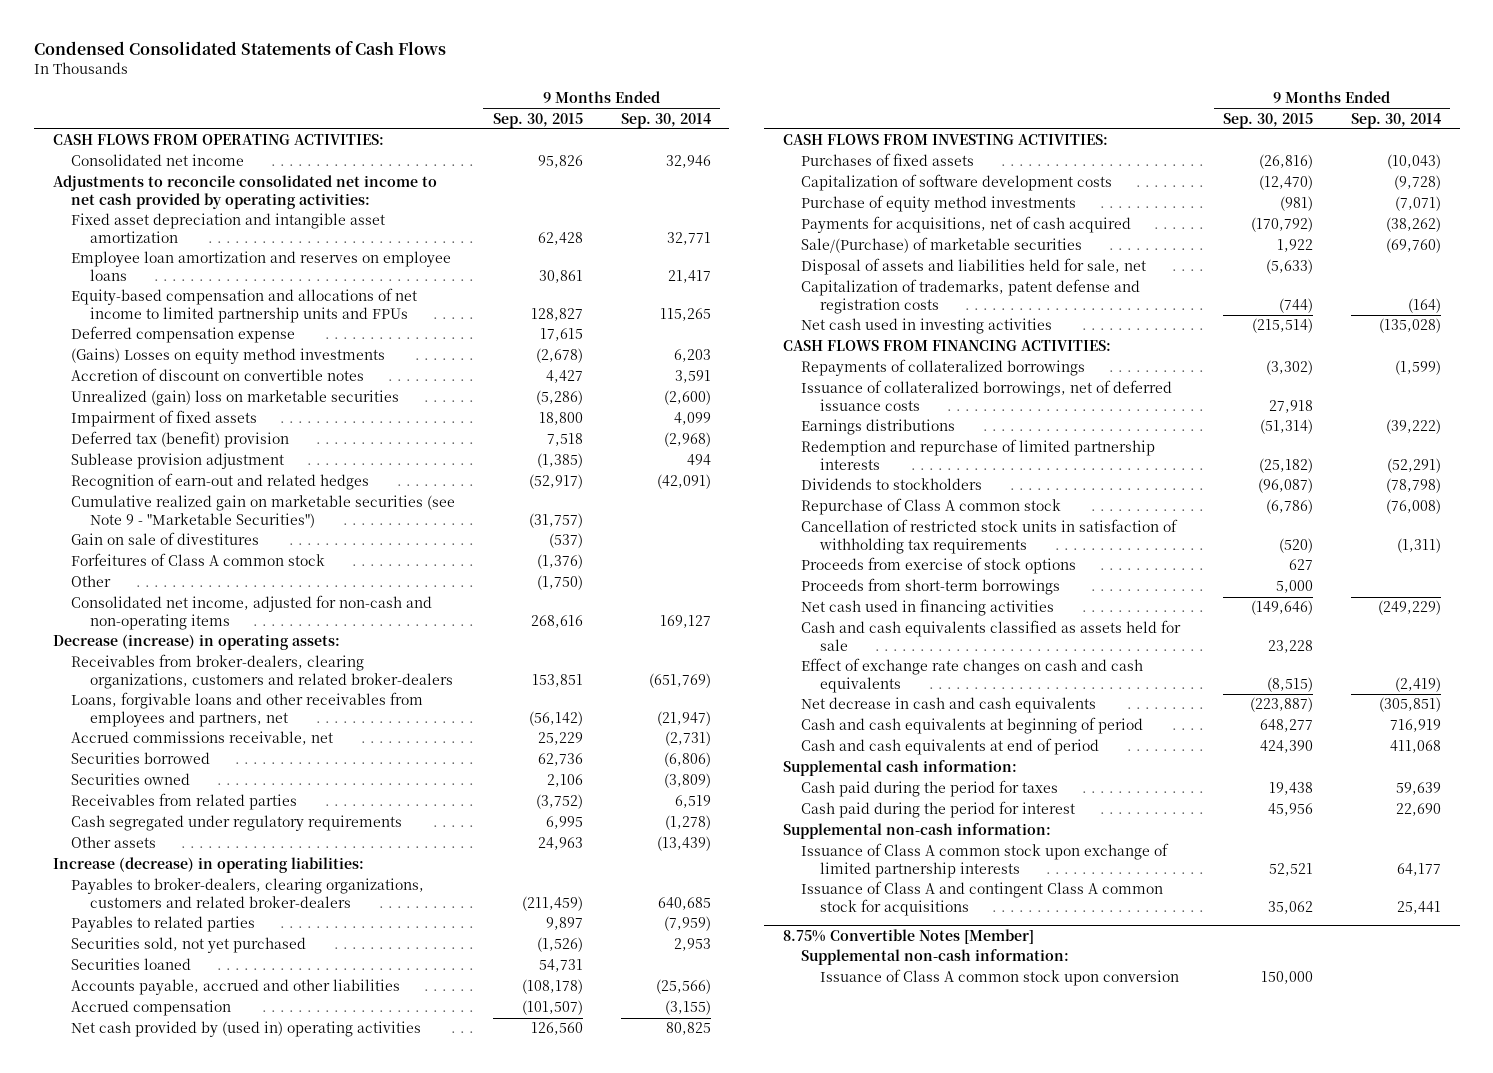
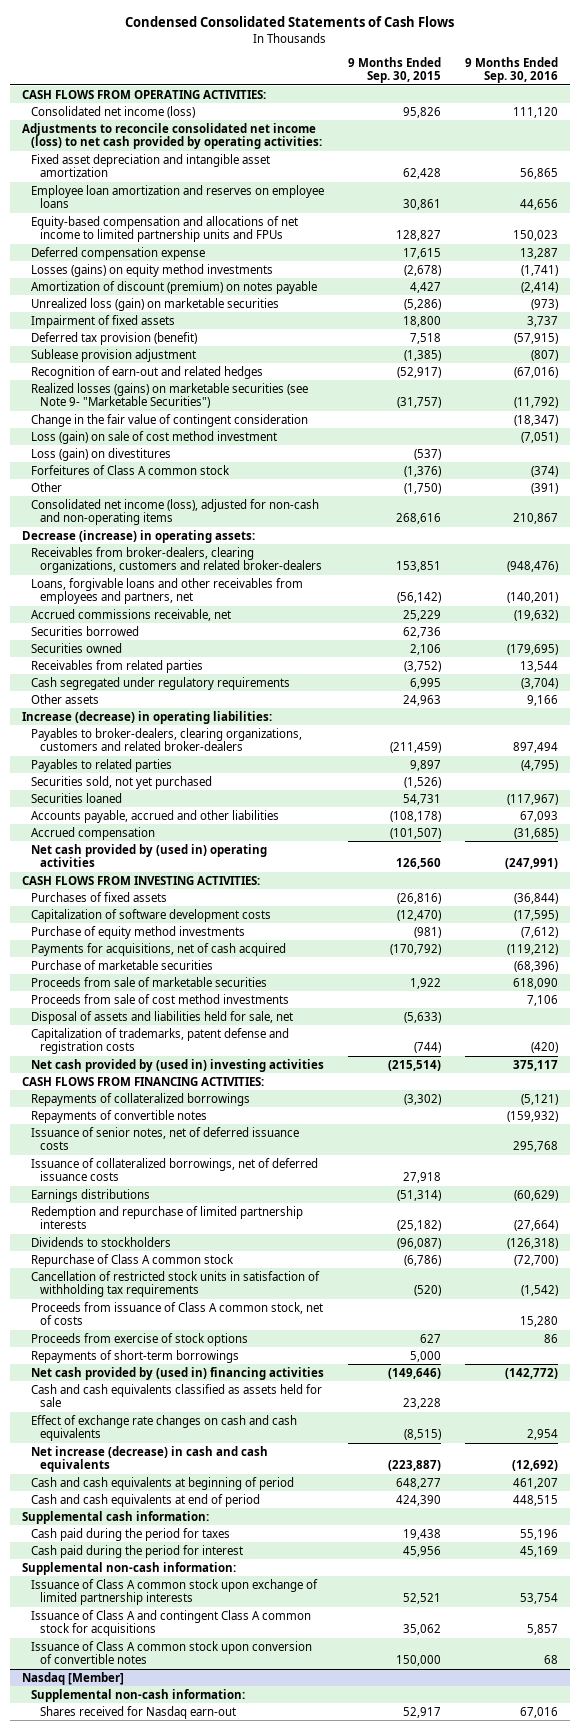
[620,112,711,128] Sep. 30, 2014 -> none
none -> [464,56,558,84] 9 Months Ended Sep. 30, 2016
[71,154,245,167] Consolidated net income -> [30,105,195,118] Consolidated net income (loss)
[52,175,437,209] Adjustments to reconcile consolidated net income to net cash provided by operating activities: -> [21,122,322,149] Adjustments to reconcile consolidated net income (loss) to net cash provided by operating activities:
[71,348,386,365] (Gains) Losses on equity method investments -> [30,263,273,277] Losses (gains) on equity method investments
[71,368,365,382] Accretion of discount on convertible notes -> [30,280,317,294] Amortization of discount (premium) on notes payable
[71,390,400,407] Unrealized (gain) loss on marketable securities -> [30,297,279,311] Unrealized loss (gain) on marketable securities
[71,431,290,449] Deferred tax (benefit) provision -> [30,331,197,345] Deferred tax provision (benefit)
[71,495,456,528] Cumulative realized gain on marketable securities (see Note 9 - "Marketable Securities") -> [30,382,308,408] Realized losses (gains) on marketable securities (see Note 9- "Marketable Securities")
none -> [30,413,308,427] Change in the fair value of contingent consideration
none -> [30,430,277,444] Loss (gain) on sale of cost method investment
[71,532,260,546] Gain on sale of divestitures -> [30,447,171,461] Loss (gain) on divestitures
[71,595,433,630] Consolidated net income, adjusted for non-cash and non-operating items -> [30,498,319,525] Consolidated net income (loss), adjusted for non-cash and non-operating items
none -> [30,959,213,970] Purchase of marketable securities
[801,237,1083,254] Sale/(Purchase) of marketable securities -> [30,976,267,987] Proceeds from sale of marketable securities
none -> [30,993,289,1004] Proceeds from sale of cost method investments
[801,318,1053,335] Net cash used in investing activities -> [30,1058,324,1072] Net cash provided by (used in) investing activities
none -> [30,1109,207,1123] Repayments of convertible notes
none -> [30,1126,299,1150] Issuance of senior notes, net of deferred issuance costs
none -> [30,1301,323,1325] Proceeds from issuance of Class A common stock, net of costs
[801,578,1061,596] Proceeds from short-term borrowings -> none
none -> [30,1349,239,1363] Repayments of short-term borrowings
[801,599,1055,617] Net cash used in financing activities -> [30,1366,324,1380] Net cash provided by (used in) financing activities
[801,697,1097,714] Net decrease in cash and cash equivalents -> [30,1445,268,1472] Net increase (decrease) in cash and cash equivalents
[782,928,1034,944] 8.75% Convertible Notes [Member] -> none
none -> [30,1640,312,1664] Issuance of Class A common stock upon conversion of convertible notes
none -> [21,1671,124,1685] Nasdaq [Member]
[819,969,1179,987] Issuance of Class A common stock upon conversion -> none
none -> [40,1705,237,1719] Shares received for Nasdaq earn-out

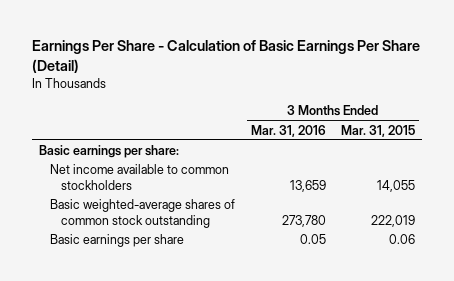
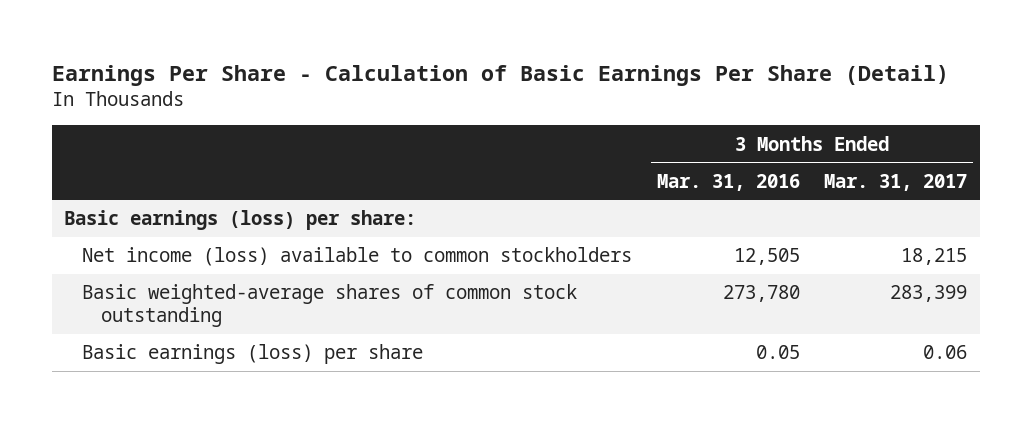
[340,124,415,137] Mar. 31, 2015 -> none
none -> [824,173,968,191] Mar. 31, 2017
[39,145,180,159] Basic earnings per share: -> [63,210,416,231] Basic earnings (loss) per share:
[50,164,230,191] Net income available to common stockholders -> [82,247,633,267] Net income (loss) available to common stockholders
[289,180,326,193] 13,659 -> [733,248,800,266] 12,505
[50,234,185,248] Basic earnings per share -> [82,344,424,365] Basic earnings (loss) per share

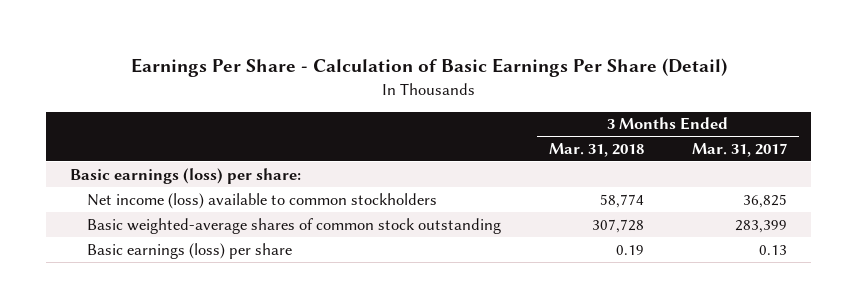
[656,173,800,191] Mar. 31, 2016 -> none
none -> [548,142,644,157] Mar. 31, 2018
[901,248,968,266] 18,215 -> [742,193,787,208] 36,825
[923,345,968,360] 0.06 -> [758,244,787,255] 0.13

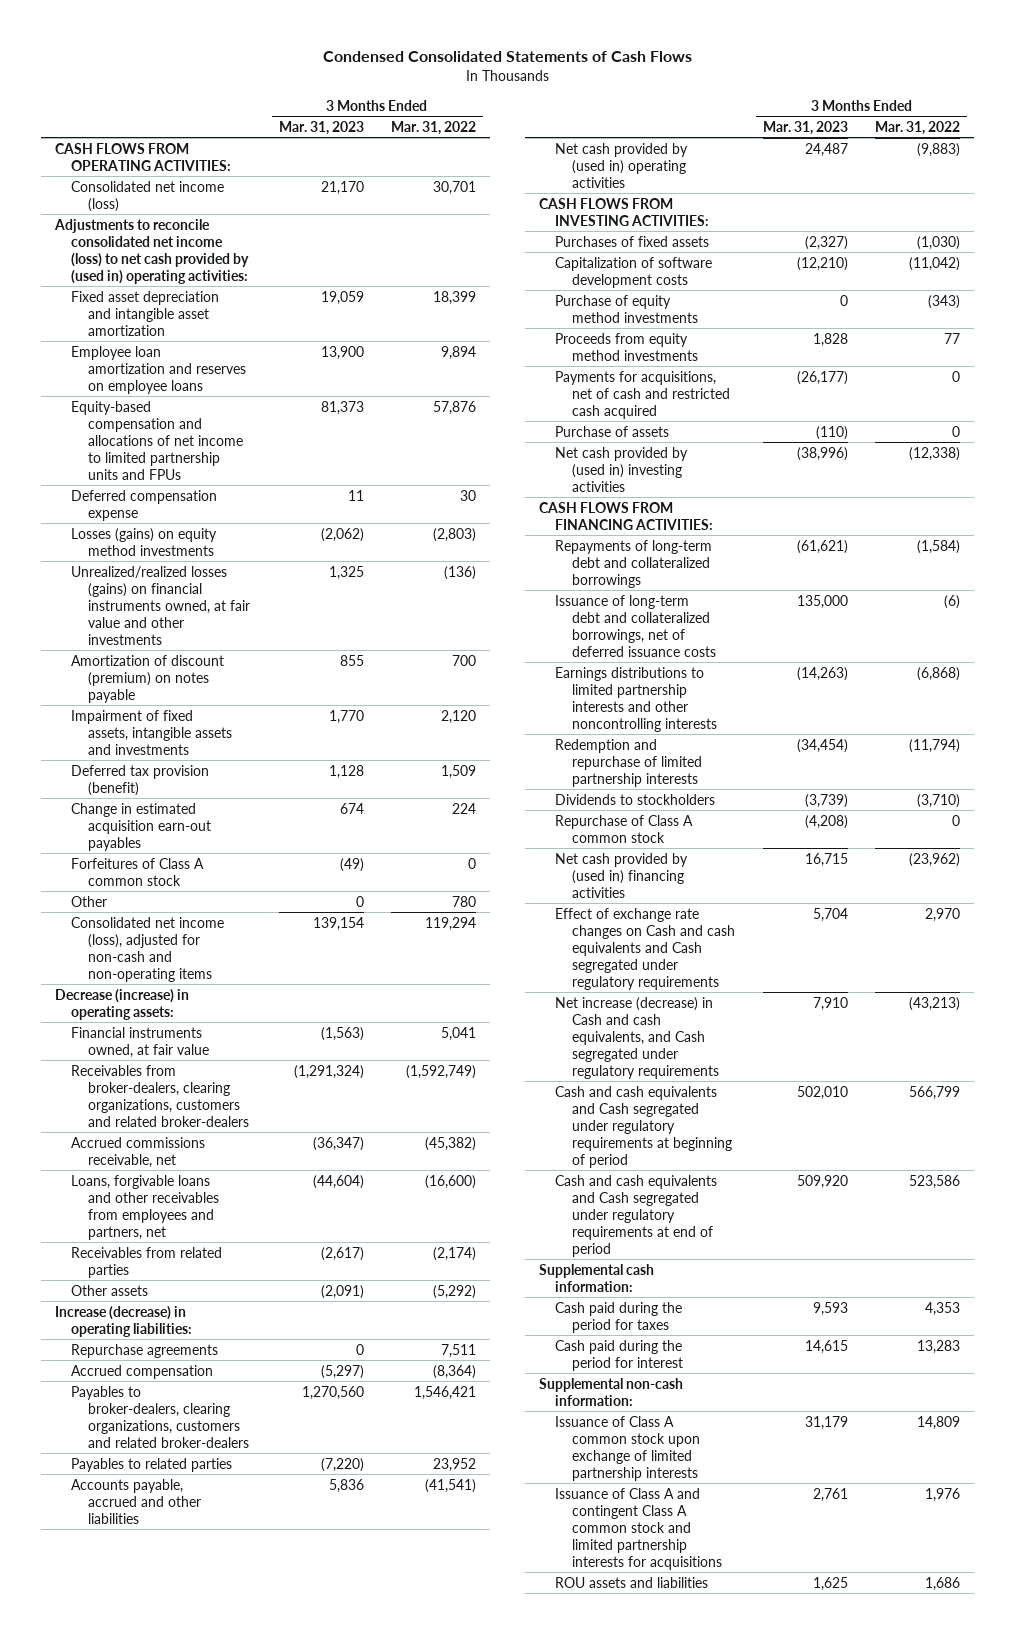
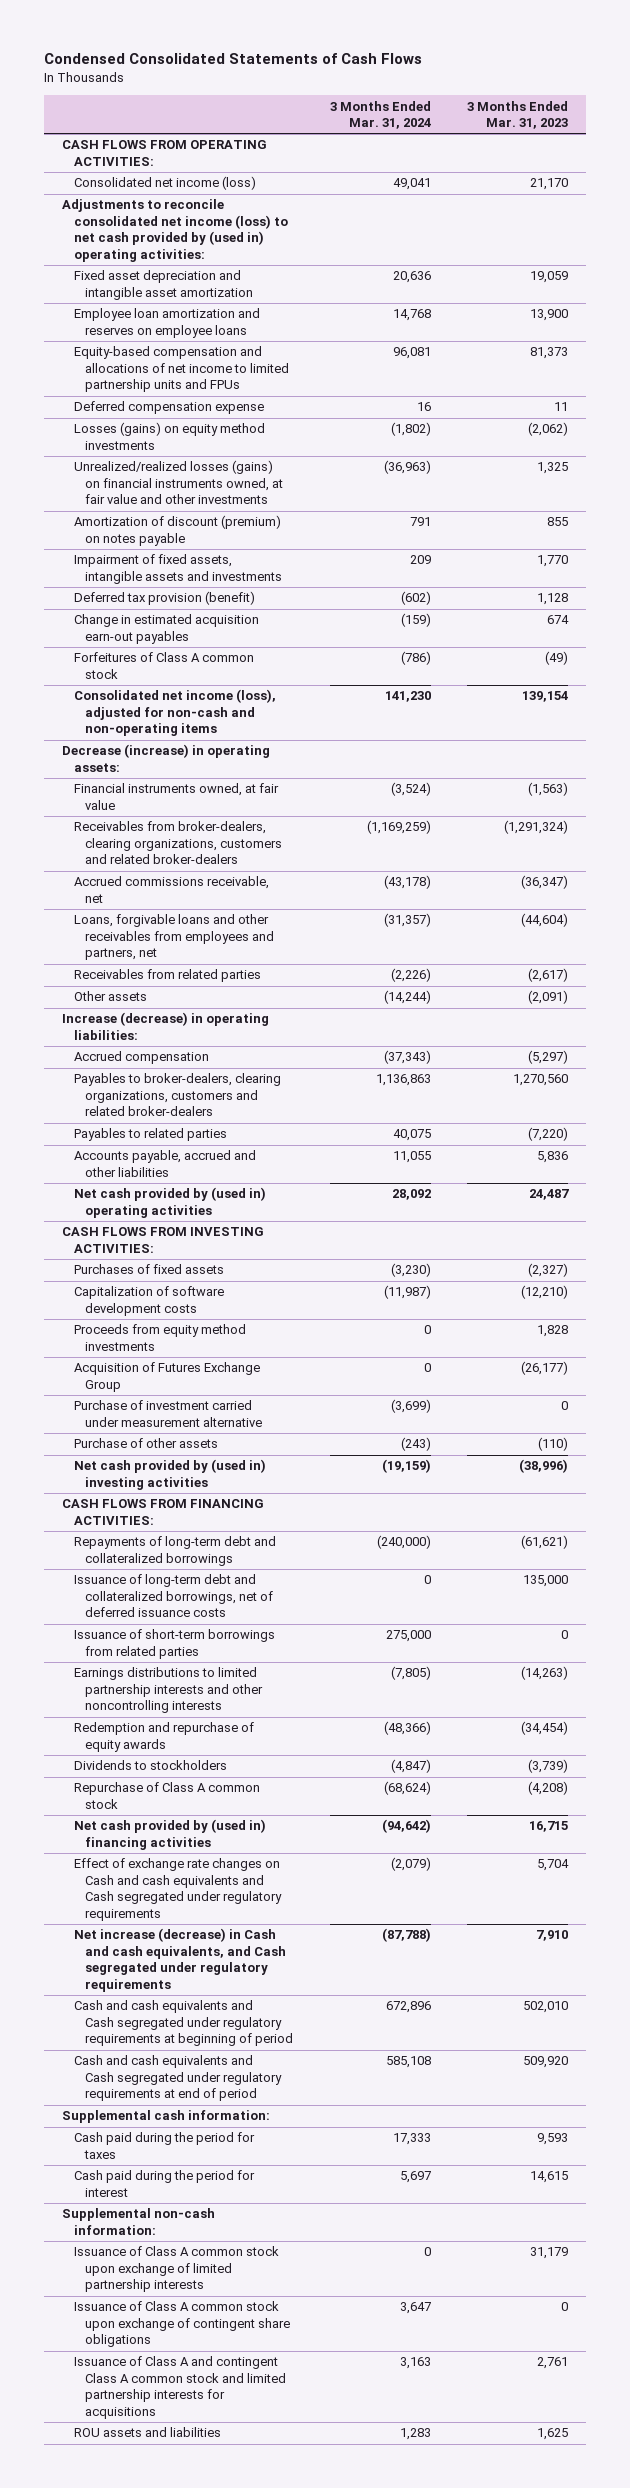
[391,120,477,135] Mar. 31, 2022 -> none
none -> [329,100,431,129] 3 Months Ended Mar. 31, 2024
[71,895,108,907] Other -> none
[71,1343,219,1358] Repurchase agreements -> none
[555,294,698,323] Purchase of equity method investments -> none
[555,370,730,419] Payments for acquisitions, net of cash and restricted cash acquired -> [73,1362,260,1392] Acquisition of Futures Exchange Group
none -> [73,1400,263,1427] Purchase of investment carried under measurement alternative
[555,425,670,437] Purchase of assets -> [73,1438,218,1449] Purchase of other assets
none -> [73,1629,275,1659] Issuance of short-term borrowings from related parties
[555,738,702,787] Redemption and repurchase of limited partnership interests -> [73,1722,254,1752] Redemption and repurchase of equity awards
none -> [73,2301,291,2348] Issuance of Class A common stock upon exchange of contingent share obligations

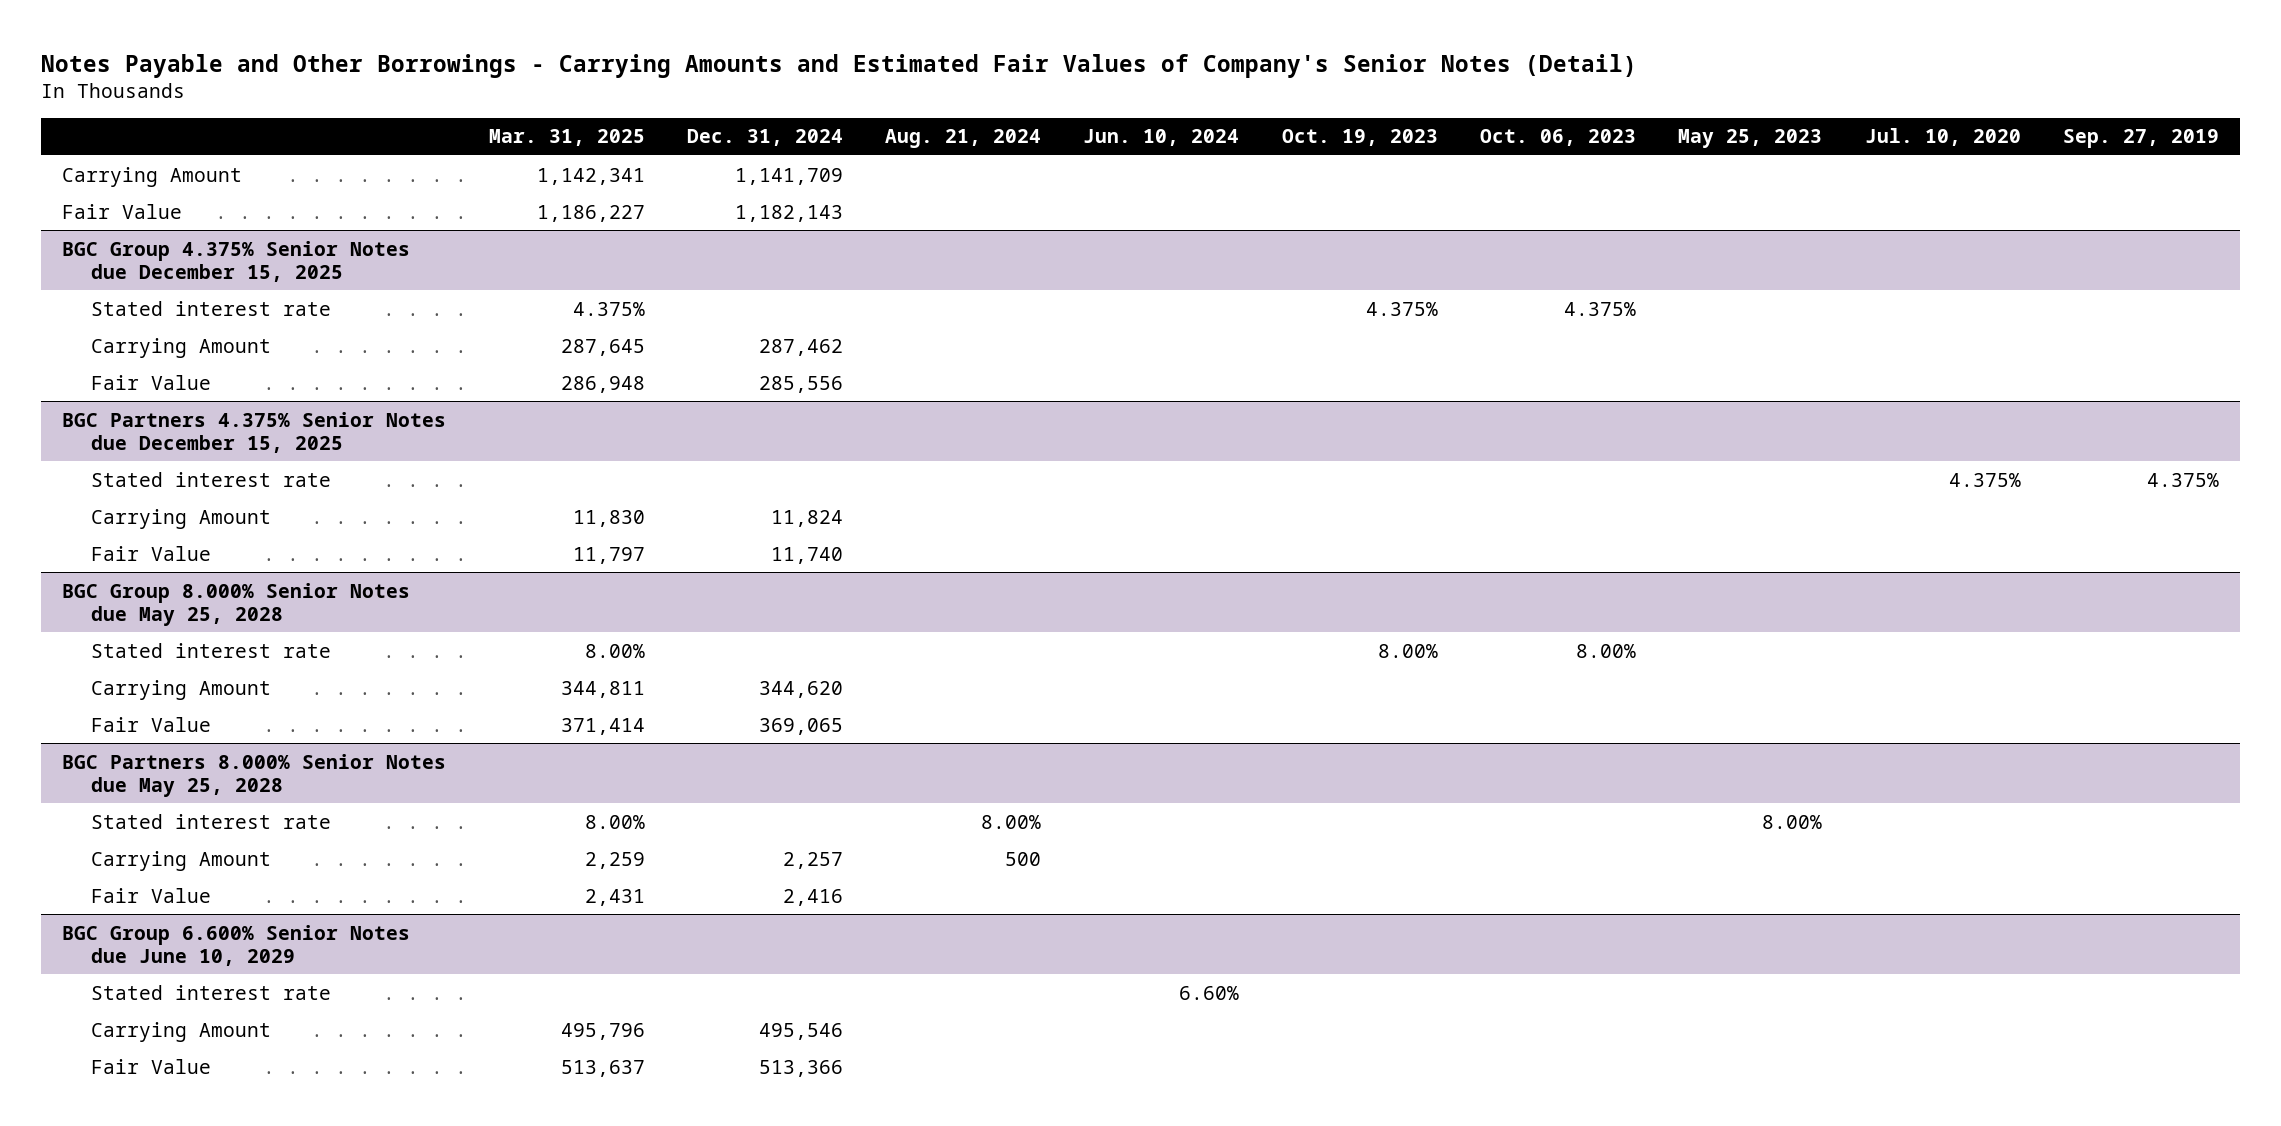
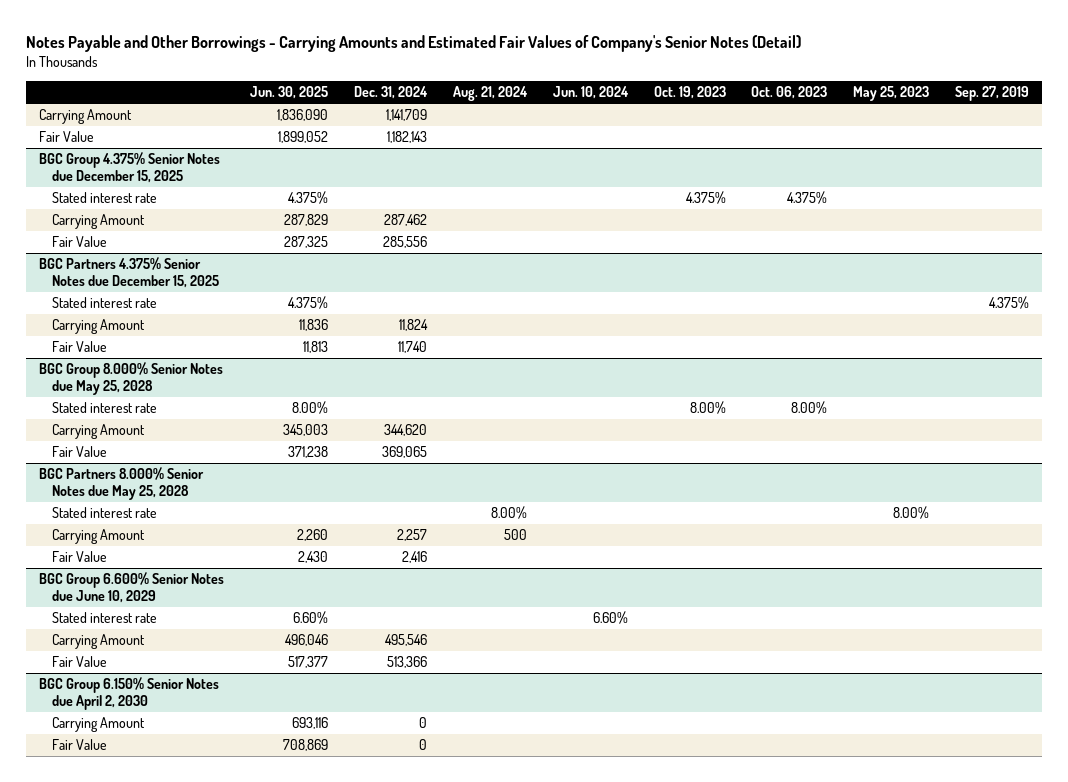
[488,129,645,147] Mar. 31, 2025 -> none
[1864,128,2021,147] Jul. 10, 2020 -> none
none -> [249,86,328,100] Jun. 30, 2025
none -> [39,677,220,710] BGC Group 6.150% Senior Notes due April 2, 2030
none -> [52,717,146,733] Carrying Amount
none -> [52,739,108,751] Fair Value

